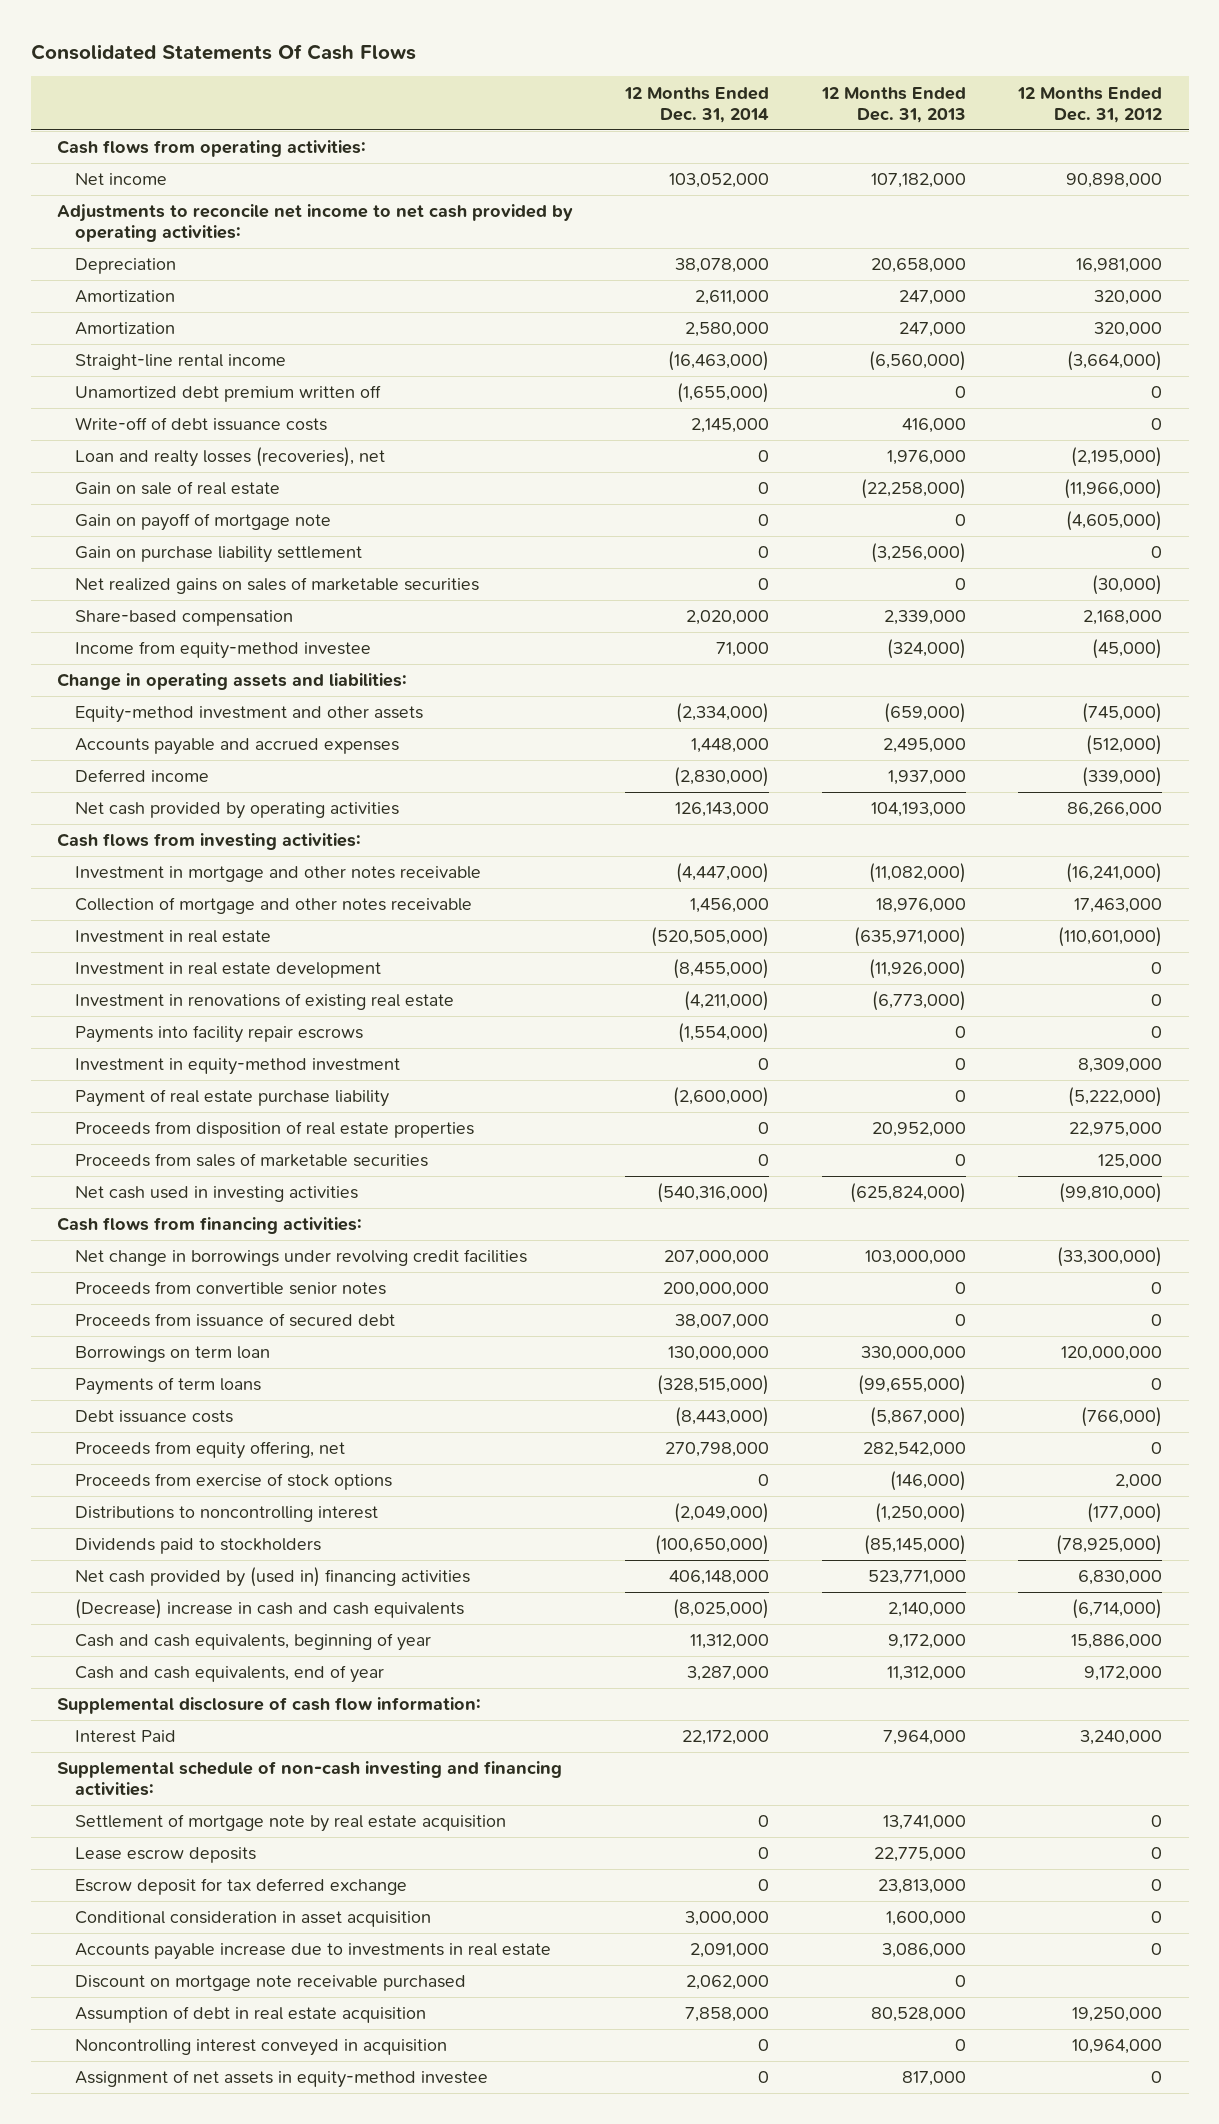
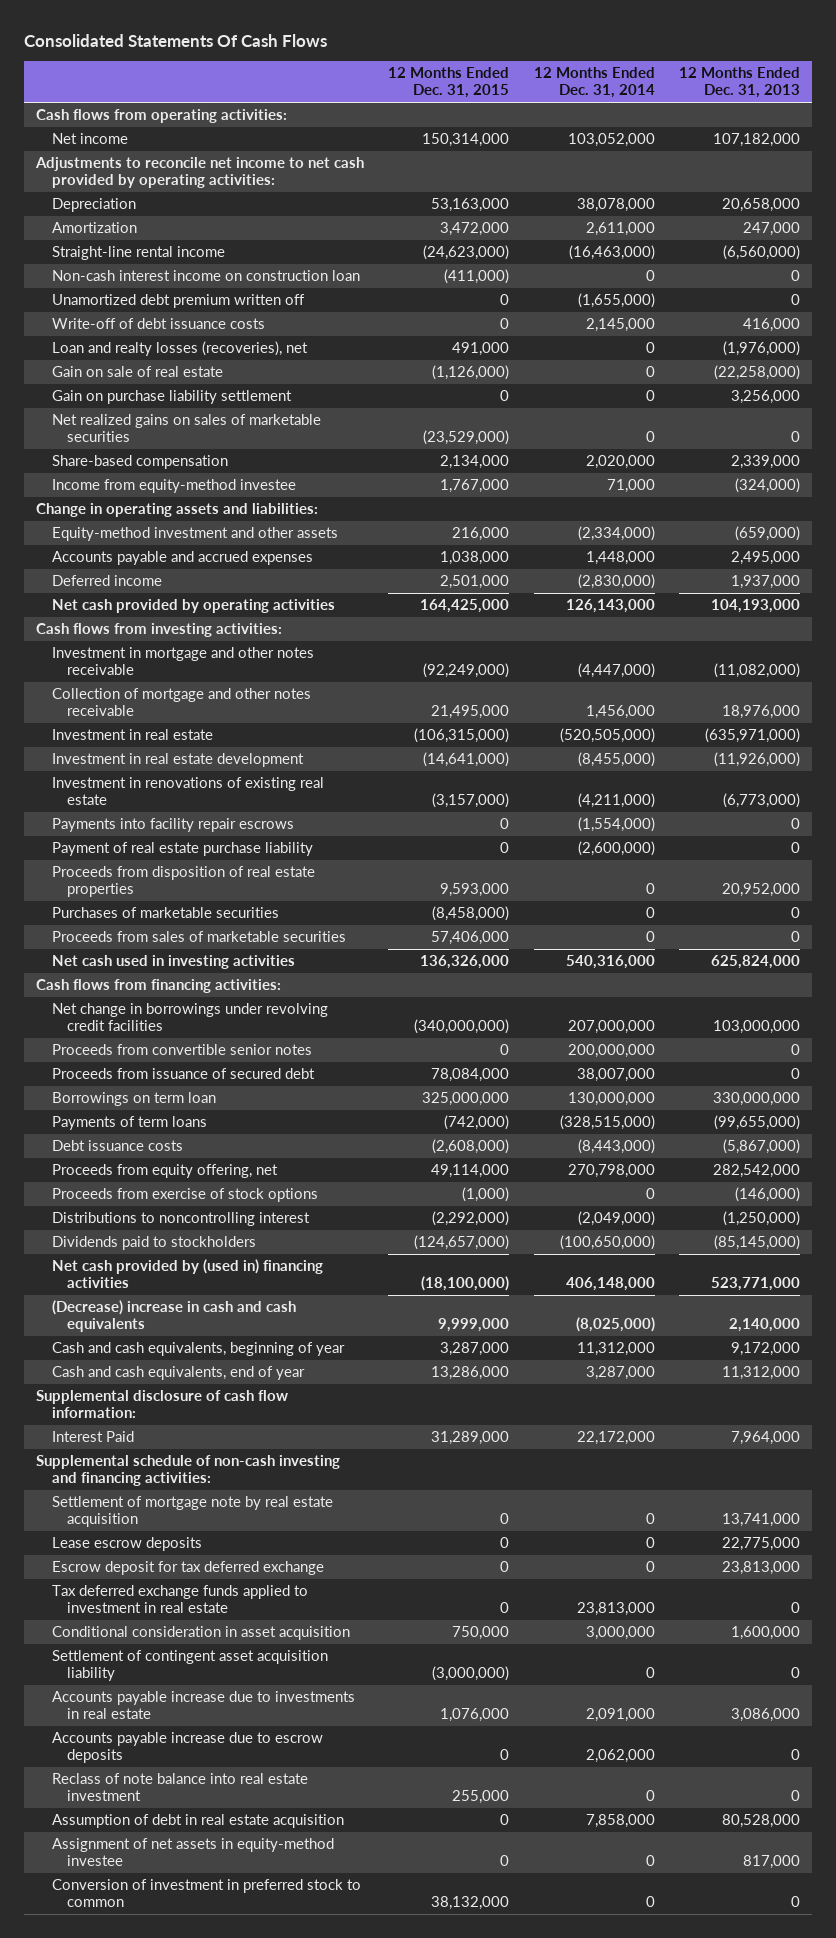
[1017,86,1163,123] 12 Months Ended Dec. 31, 2012 -> none
none -> [388,67,510,99] 12 Months Ended Dec. 31, 2015
[75,322,176,336] Amortization -> none
none -> [51,270,360,282] Non-cash interest income on construction loan
[886,450,966,466] 1,976,000 -> [722,341,800,357] (1,976,000)
[75,513,332,532] Gain on payoff of mortgage note -> none
[870,543,966,564] (3,256,000) -> [730,390,800,405] 3,256,000
[75,1058,401,1076] Investment in equity-method investment -> none
none -> [51,907,279,919] Purchases of marketable securities
[657,1183,770,1204] (540,316,000) -> [565,955,655,970] 540,316,000
[849,1183,966,1204] (625,824,000) -> [710,955,800,970] 625,824,000
none -> [51,1585,308,1614] Tax deferred exchange funds applied to investment in real estate
none -> [51,1650,328,1682] Settlement of contingent asset acquisition liability
[75,1975,467,1992] Discount on mortgage note receivable purchased -> [51,1732,323,1764] Accounts payable increase due to escrow deposits
none -> [51,1773,308,1802] Reclass of note balance into real estate investment
[75,2039,448,2057] Noncontrolling interest conveyed in acquisition -> none
none -> [51,1879,361,1908] Conversion of investment in preferred stock to common

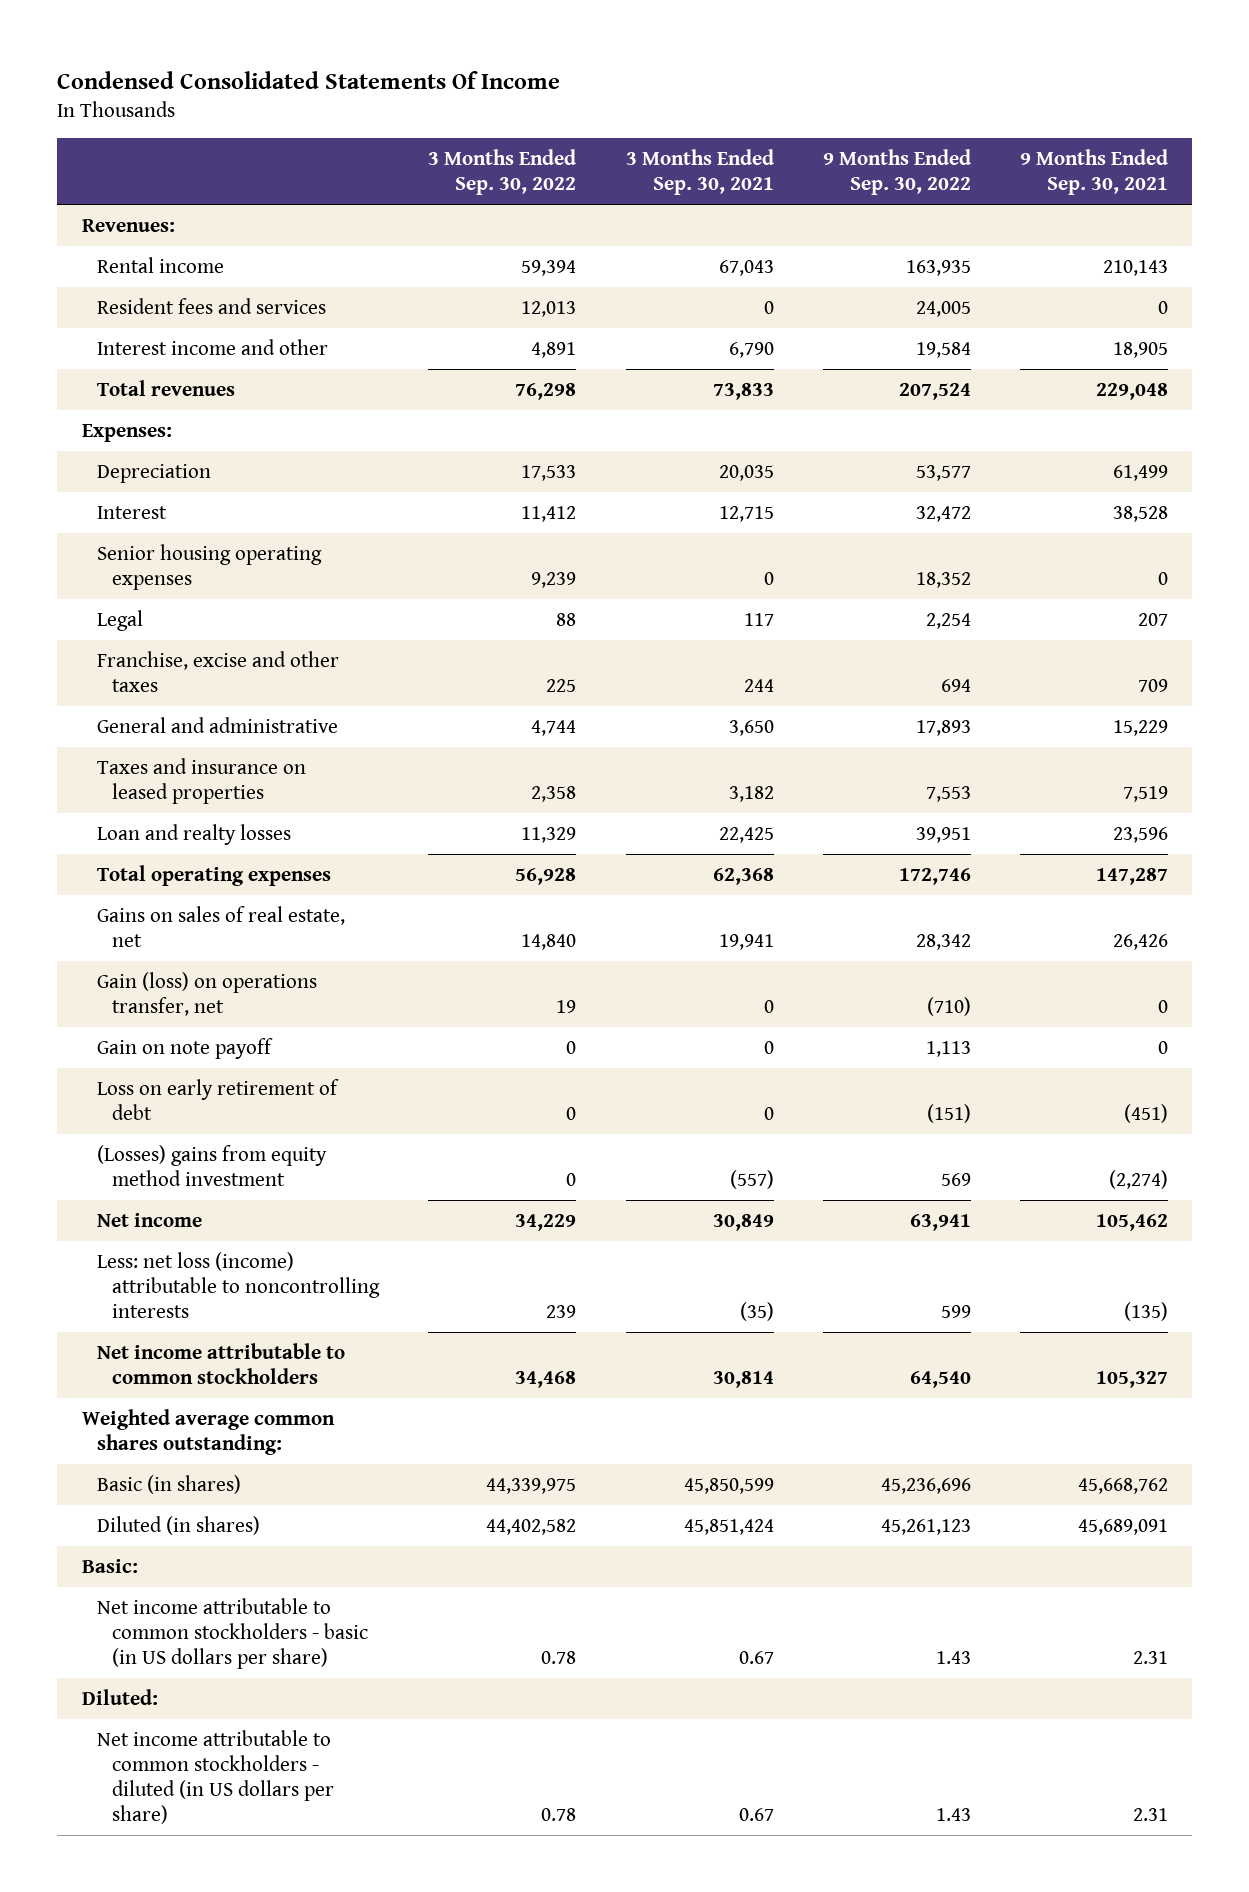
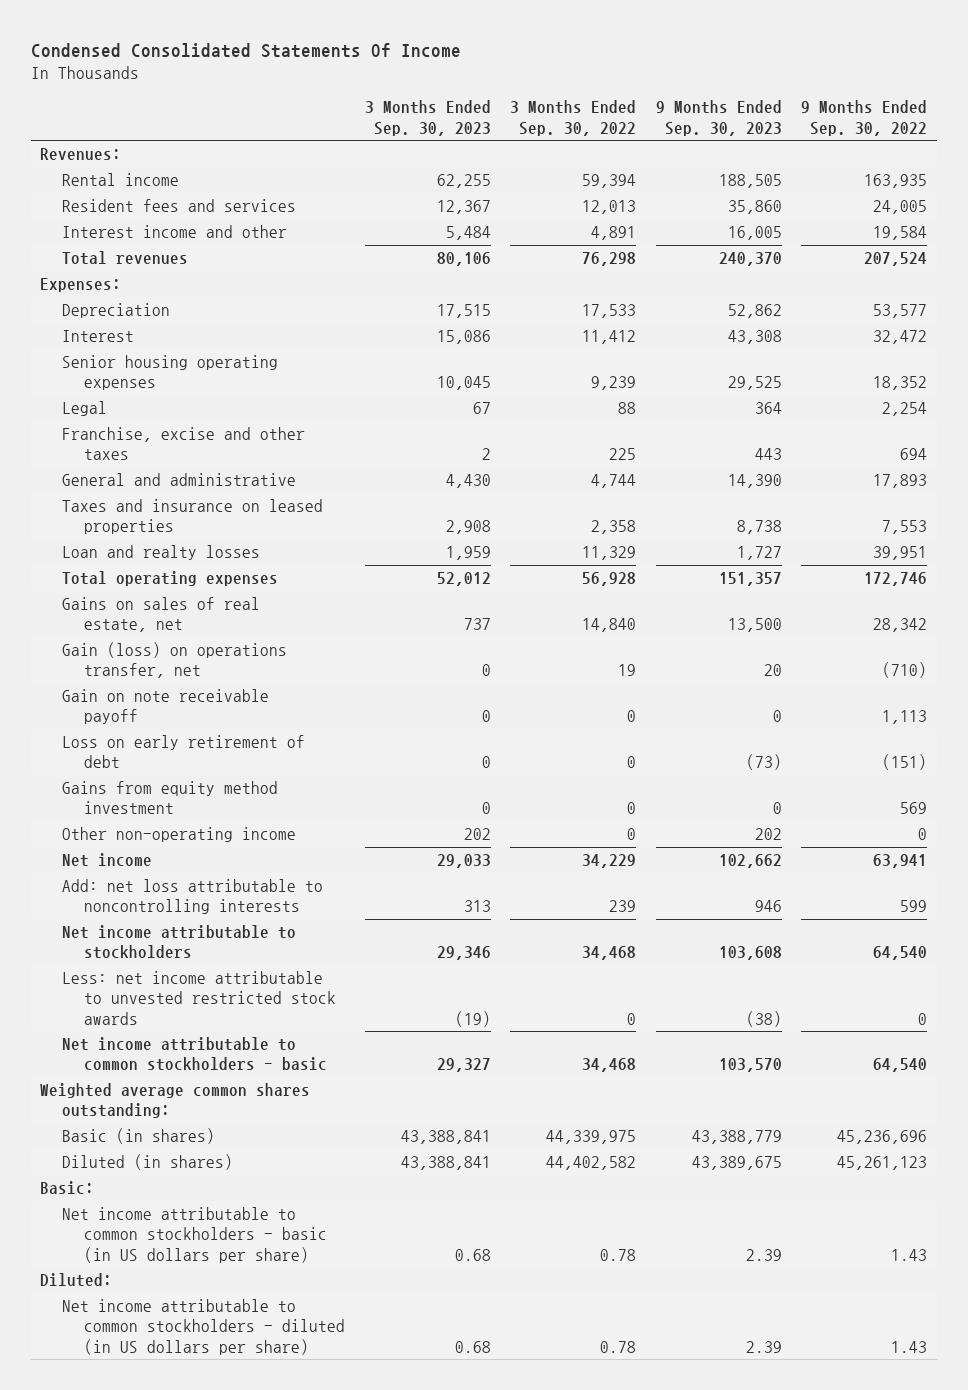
[625,148,774,195] 3 Months Ended Sep. 30, 2021 -> none
[1019,148,1168,195] 9 Months Ended Sep. 30, 2021 -> none
none -> [364,100,491,136] 3 Months Ended Sep. 30, 2023
none -> [655,100,782,136] 9 Months Ended Sep. 30, 2023
[96,1038,273,1060] Gain on note payoff -> [62,689,270,725] Gain on note receivable payoff
[96,1145,327,1187] (Losses) gains from equity method investment -> [62,781,279,815] Gains from equity method investment
none -> [62,827,297,843] Other non-operating income
[96,1252,381,1319] Less: net loss (income) attributable to noncontrolling interests -> [62,879,324,915] Add: net loss attributable to noncontrolling interests
[96,1343,345,1385] Net income attributable to common stockholders -> [62,925,297,960] Net income attributable to stockholders
none -> [62,971,337,1025] Less: net income attributable to unvested restricted stock awards
none -> [62,1037,328,1072] Net income attributable to common stockholders - basic

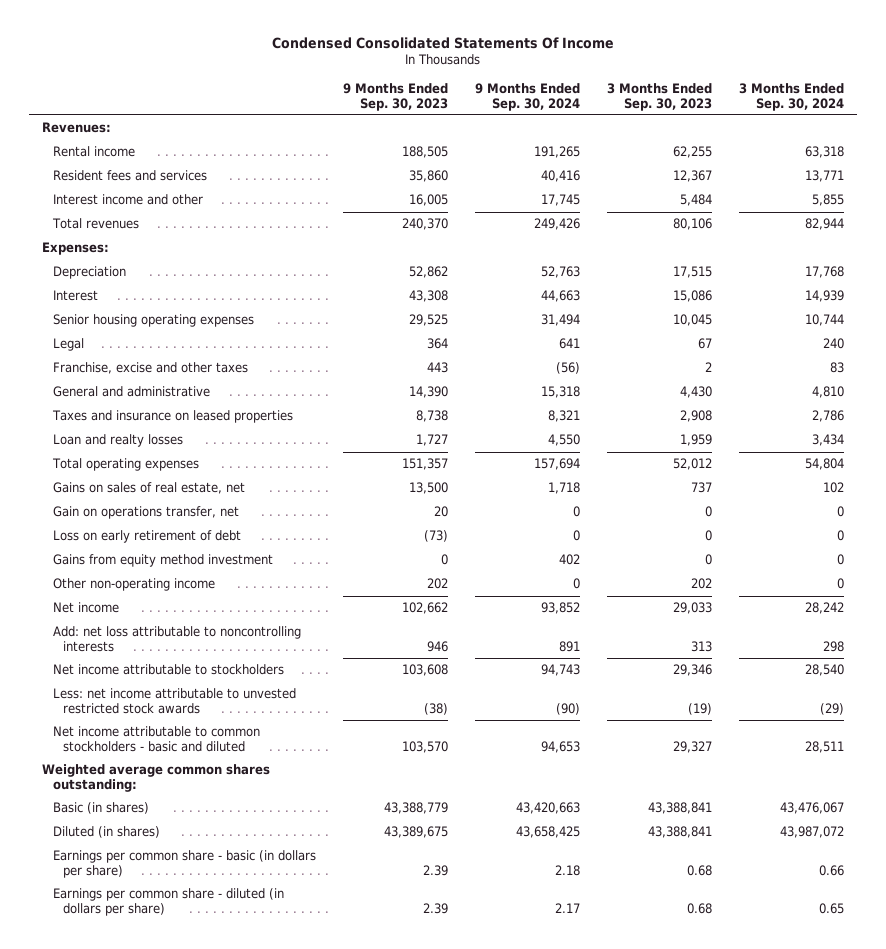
[510,100,637,136] 3 Months Ended Sep. 30, 2022 -> none
[801,100,928,136] 9 Months Ended Sep. 30, 2022 -> none
none -> [474,83,580,111] 9 Months Ended Sep. 30, 2024
none -> [738,83,844,111] 3 Months Ended Sep. 30, 2024
[62,689,270,725] Gain on note receivable payoff -> none
[62,642,288,679] Gain (loss) on operations transfer, net -> [52,506,239,520] Gain on operations transfer, net
[62,1037,328,1072] Net income attributable to common stockholders - basic -> [52,726,260,752] Net income attributable to common stockholders - basic and diluted
[40,1181,95,1196] Basic: -> none
[40,1273,113,1288] Diluted: -> none
[62,1207,328,1263] Net income attributable to common stockholders - basic (in US dollars per share) -> [52,850,316,878] Earnings per common share - basic (in dollars per share)
[62,1299,346,1355] Net income attributable to common stockholders - diluted (in US dollars per share) -> [52,888,284,916] Earnings per common share - diluted (in dollars per share)

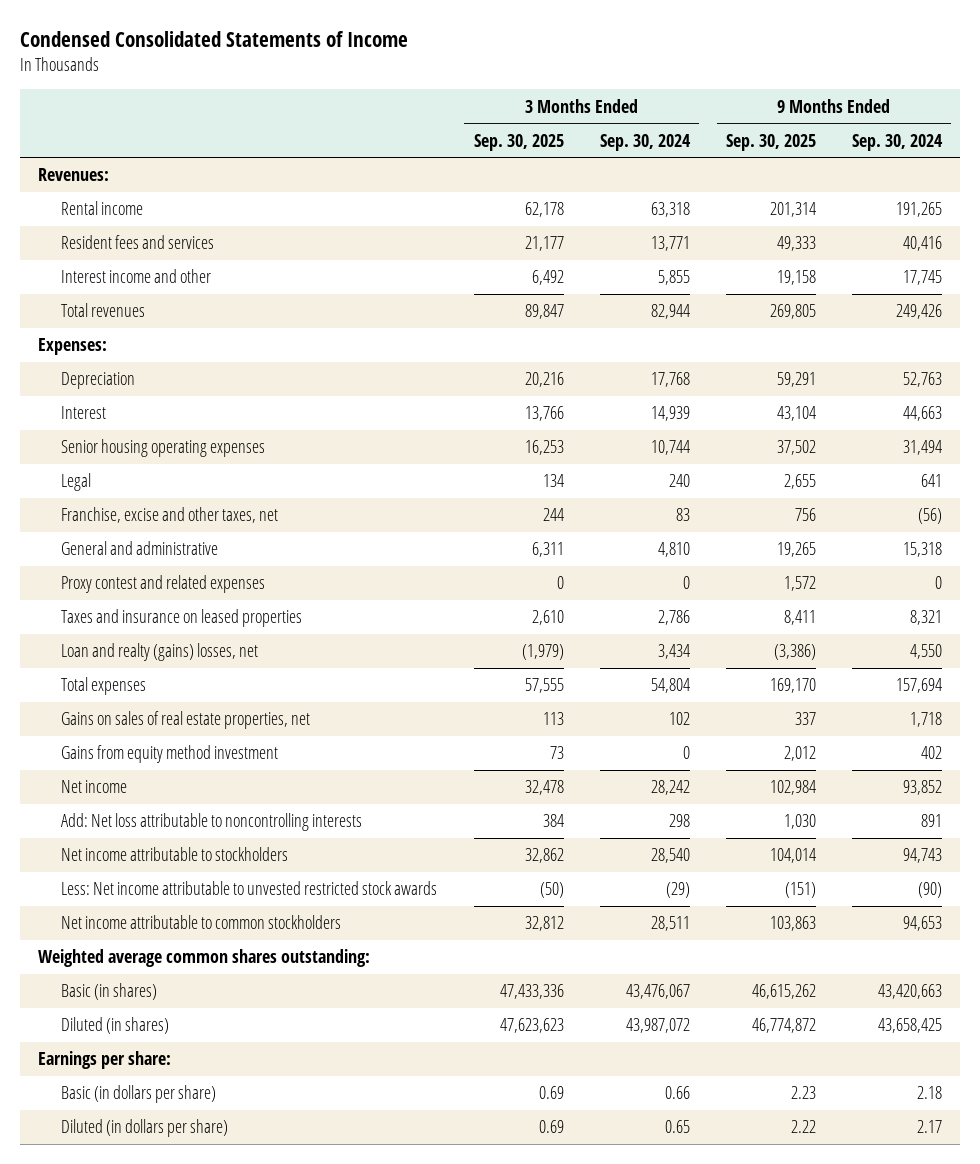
[271,36,614,49] Condensed Consolidated Statements Of Income -> [19,31,408,48] Condensed Consolidated Statements of Income
[342,83,448,111] 9 Months Ended Sep. 30, 2023 -> none
[606,83,712,111] 3 Months Ended Sep. 30, 2023 -> none
none -> [473,133,564,151] Sep. 30, 2025
none -> [725,133,816,151] Sep. 30, 2025
[52,362,248,375] Franchise, excise and other taxes -> [61,507,279,524] Franchise, excise and other taxes, net
none -> [61,575,266,594] Proxy contest and related expenses
[52,506,239,520] Gain on operations transfer, net -> none
[52,530,241,544] Loss on early retirement of debt -> none
[52,434,183,448] Loan and realty losses -> [61,643,259,662] Loan and realty (gains) losses, net
[51,458,199,472] Total operating expenses -> [61,677,147,696] Total expenses
[52,482,245,495] Gains on sales of real estate, net -> [61,711,311,730] Gains on sales of real estate properties, net
[52,578,215,592] Other non-operating income -> none
[52,626,301,652] Add: net loss attributable to noncontrolling interests -> [61,813,363,832] Add: Net loss attributable to noncontrolling interests
[52,688,296,714] Less: net income attributable to unvested restricted stock awards -> [61,881,438,896] Less: Net income attributable to unvested restricted stock awards
[52,726,260,752] Net income attributable to common stockholders - basic and diluted -> [61,915,342,930] Net income attributable to common stockholders
none -> [37,1051,171,1070] Earnings per share:
[52,850,316,878] Earnings per common share - basic (in dollars per share) -> [61,1085,217,1104] Basic (in dollars per share)
[52,888,284,916] Earnings per common share - diluted (in dollars per share) -> [61,1119,229,1138] Diluted (in dollars per share)

